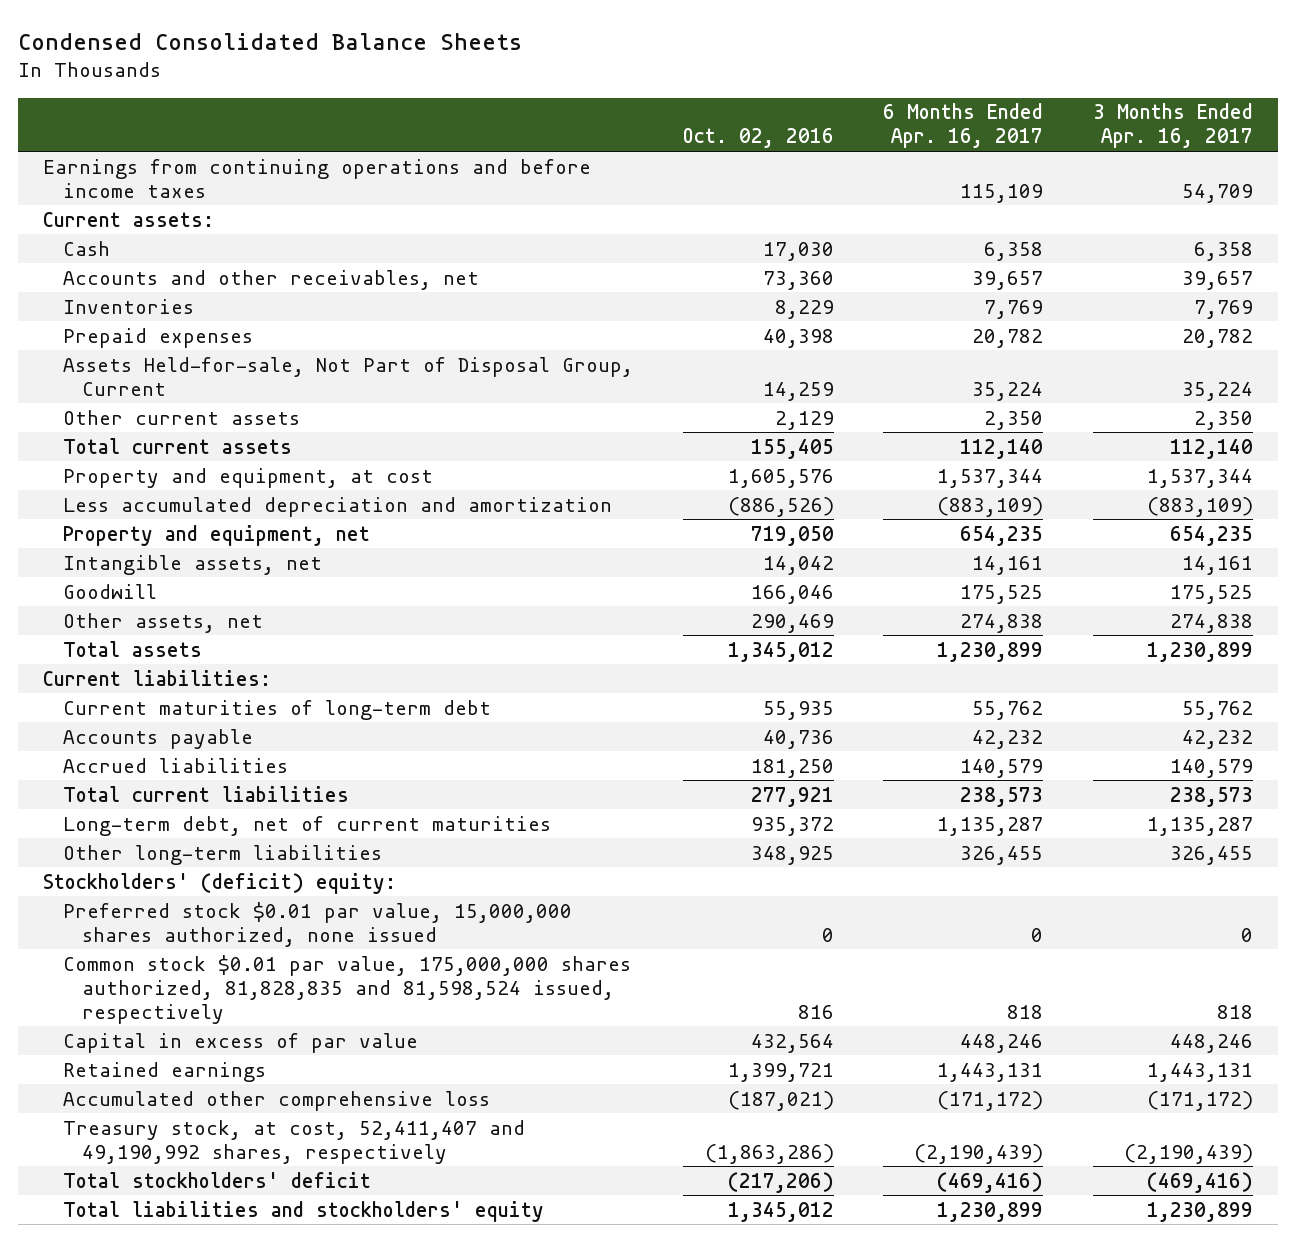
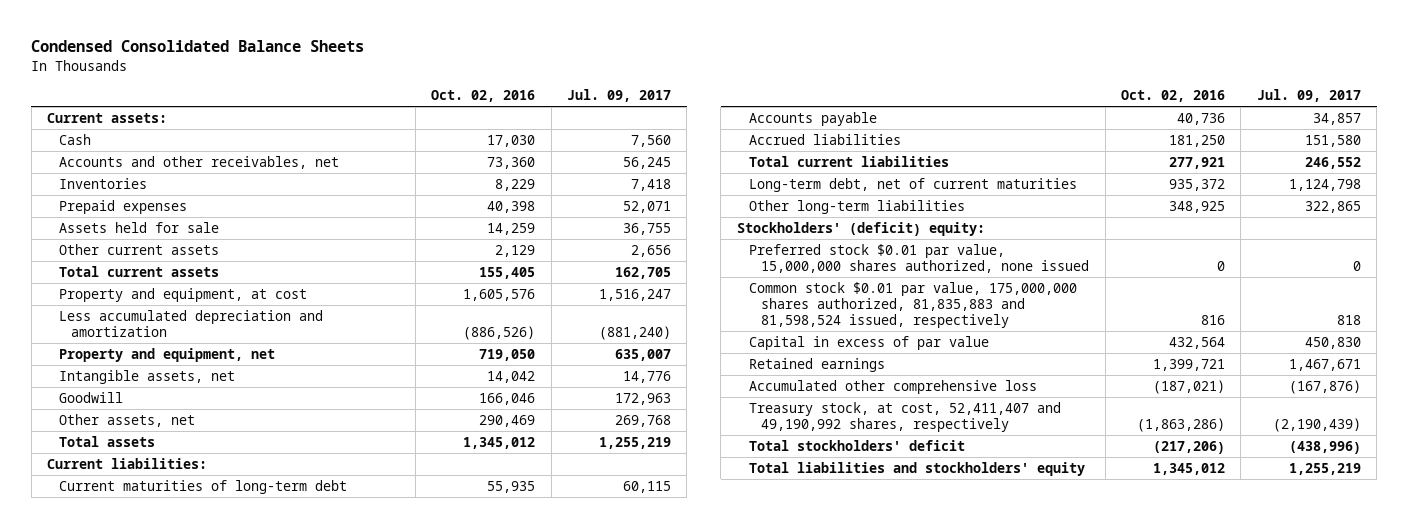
[883,103,1044,149] 6 Months Ended Apr. 16, 2017 -> none
[1093,103,1254,149] 3 Months Ended Apr. 16, 2017 -> none
none -> [566,89,671,103] Jul. 09, 2017
[43,158,592,198] Earnings from continuing operations and before income taxes -> none
[62,356,633,396] Assets Held-for-sale, Not Part of Disposal Group, Current -> [59,221,220,233] Assets held for sale
[62,954,631,1024] Common stock $0.01 par value, 175,000,000 shares authorized, 81,828,835 and 81,598,524 issued, respectively -> [748,281,1077,328] Common stock $0.01 par value, 175,000,000 shares authorized, 81,835,883 and 81,598,524 issued, respectively

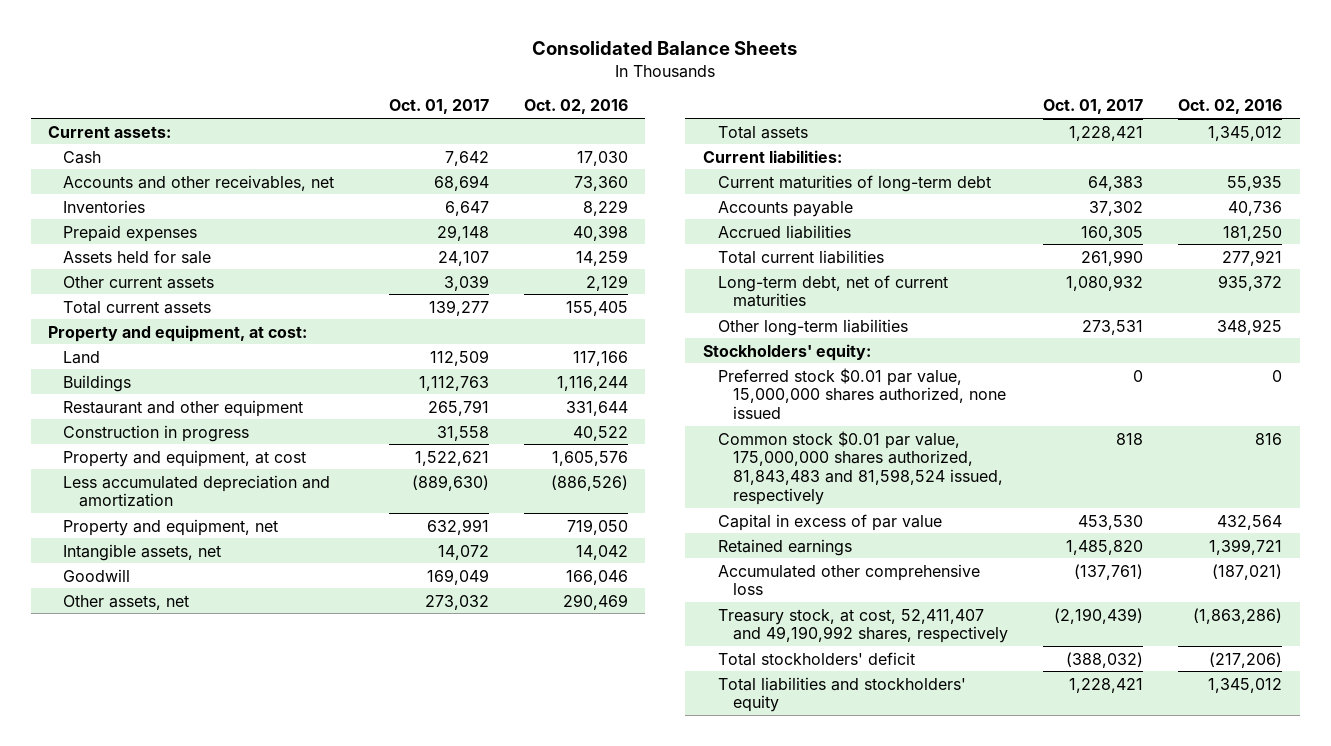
[31,40,365,53] Condensed Consolidated Balance Sheets -> [532,41,798,56] Consolidated Balance Sheets
[566,89,671,103] Jul. 09, 2017 -> none
none -> [388,99,489,115] Oct. 01, 2017
none -> [48,324,308,342] Property and equipment, at cost:
none -> [63,350,101,364] Land
none -> [63,374,132,392] Buildings
none -> [63,399,304,417] Restaurant and other equipment
none -> [63,424,250,442] Construction in progress
[736,221,985,236] Stockholders' (deficit) equity: -> [702,343,871,361] Stockholders' equity:
[748,281,1077,328] Common stock $0.01 par value, 175,000,000 shares authorized, 81,835,883 and 81,598,524 issued, respectively -> [718,430,1004,506] Common stock $0.01 par value, 175,000,000 shares authorized, 81,843,483 and 81,598,524 issued, respectively

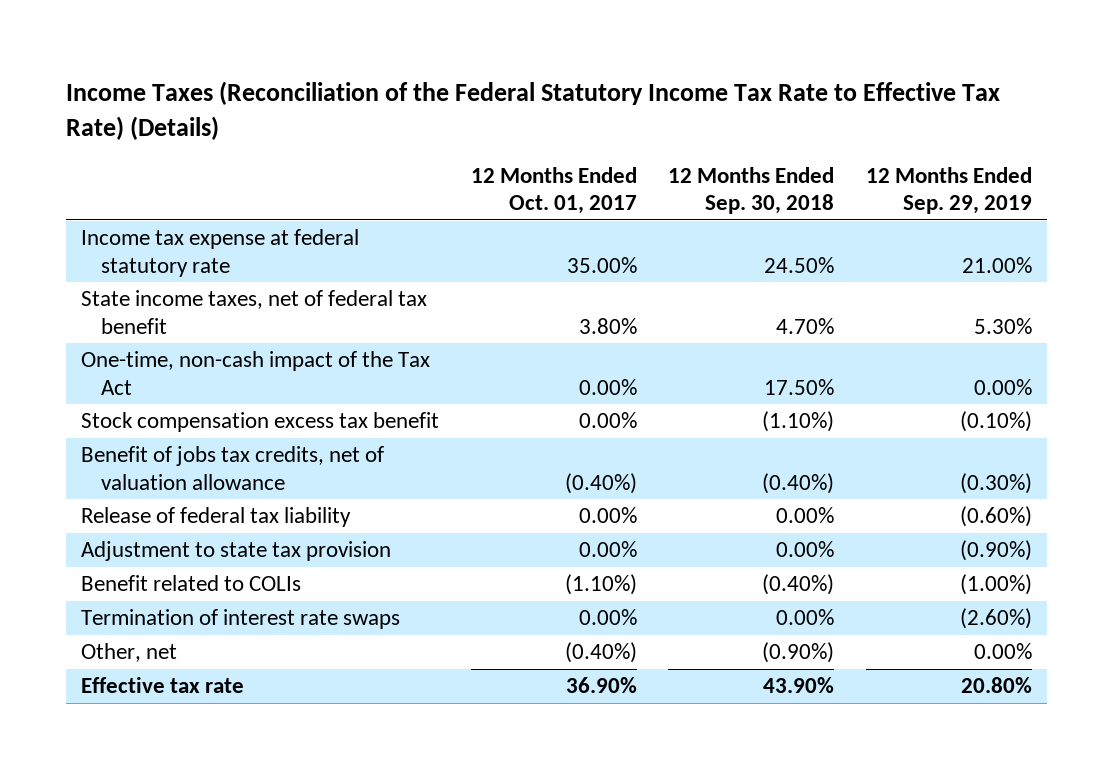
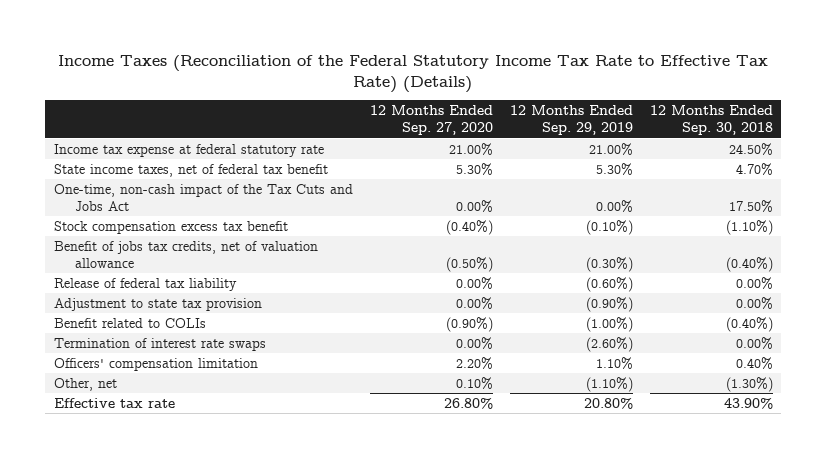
[470,166,637,215] 12 Months Ended Oct. 01, 2017 -> none
none -> [369,105,493,136] 12 Months Ended Sep. 27, 2020
[81,351,431,395] One-time, non-cash impact of the Tax Act -> [53,183,353,211] One-time, non-cash impact of the Tax Cuts and Jobs Act
none -> [53,357,258,371] Officers' compensation limitation
[762,642,835,664] (0.90%) -> [725,376,773,392] (1.30%)
[973,643,1032,660] 0.00% -> [585,376,633,392] (1.10%)

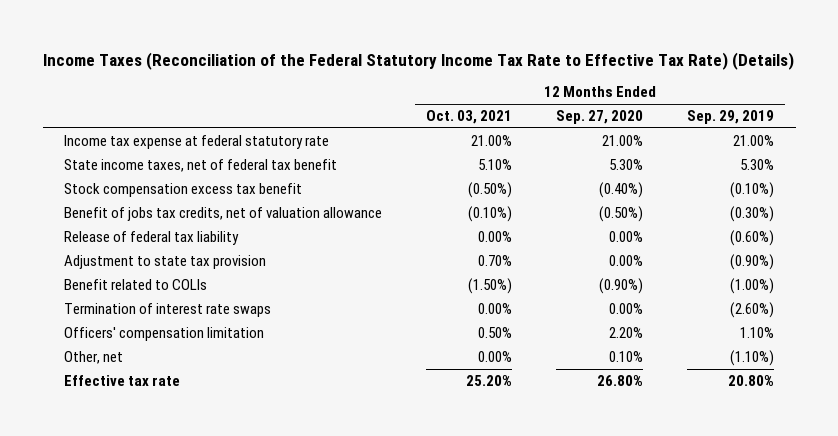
[649,105,773,136] 12 Months Ended Sep. 30, 2018 -> none
none -> [426,110,513,125] Oct. 03, 2021
[53,183,353,211] One-time, non-cash impact of the Tax Cuts and Jobs Act -> none

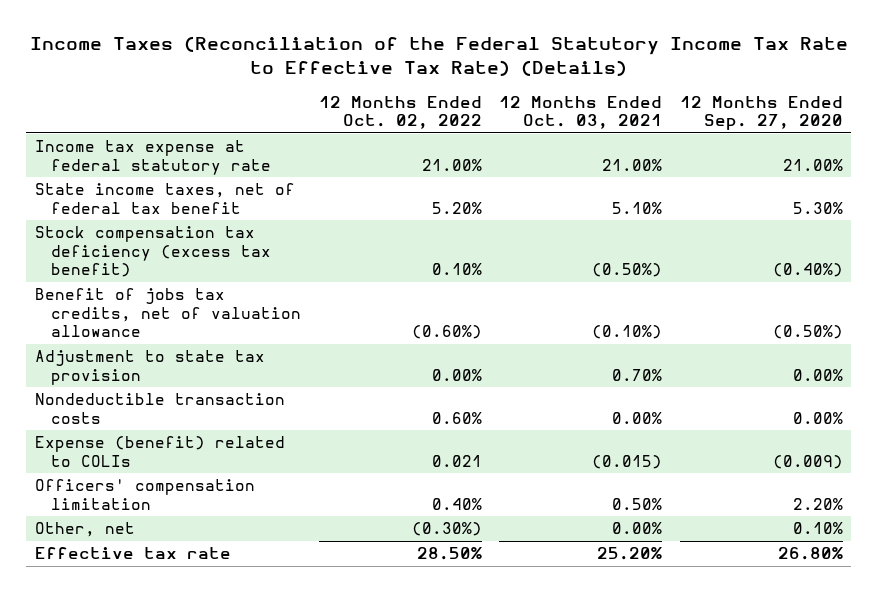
[686,110,774,125] Sep. 29, 2019 -> none
none -> [318,95,482,130] 12 Months Ended Oct. 02, 2022
[64,183,303,198] Stock compensation excess tax benefit -> [35,226,272,278] Stock compensation tax deficiency (excess tax benefit)
[64,231,240,246] Release of federal tax liability -> none
[64,303,272,318] Termination of interest rate swaps -> none
none -> [35,393,286,424] Nondeductible transaction costs
[64,279,208,291] Benefit related to COLIs -> [35,436,286,467] Expense (benefit) related to COLIs
[468,278,513,295] (1.50%) -> [592,454,663,469] (0.015)
[599,278,644,295] (0.90%) -> [772,454,843,469] (0.009)

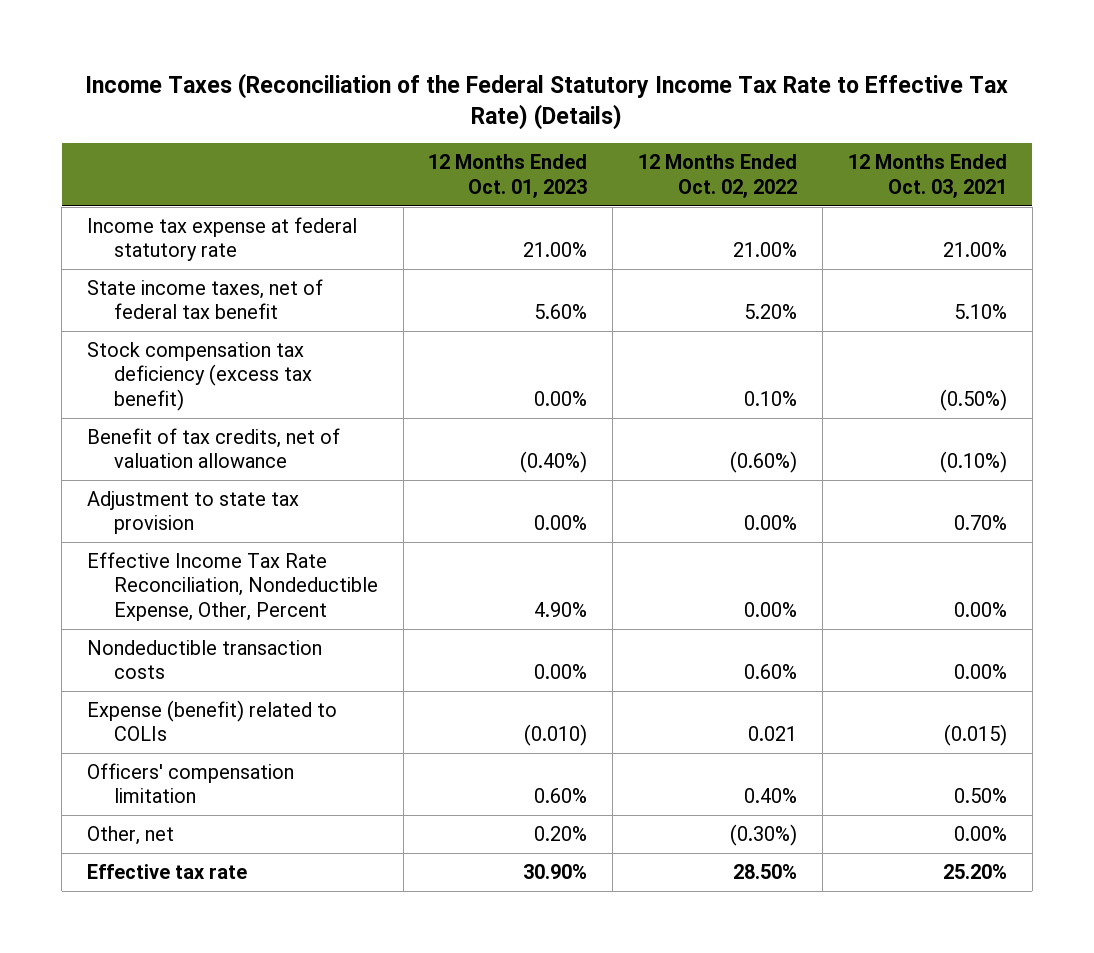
[679,95,843,131] 12 Months Ended Sep. 27, 2020 -> none
none -> [428,154,588,198] 12 Months Ended Oct. 01, 2023
[35,288,302,338] Benefit of jobs tax credits, net of valuation allowance -> [87,427,341,469] Benefit of tax credits, net of valuation allowance
none -> [87,551,378,621] Effective Income Tax Rate Reconciliation, Nondeductible Expense, Other, Percent

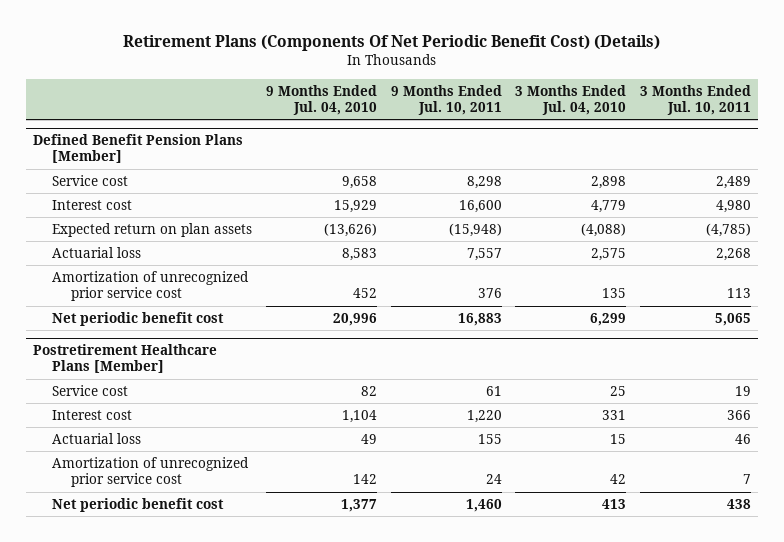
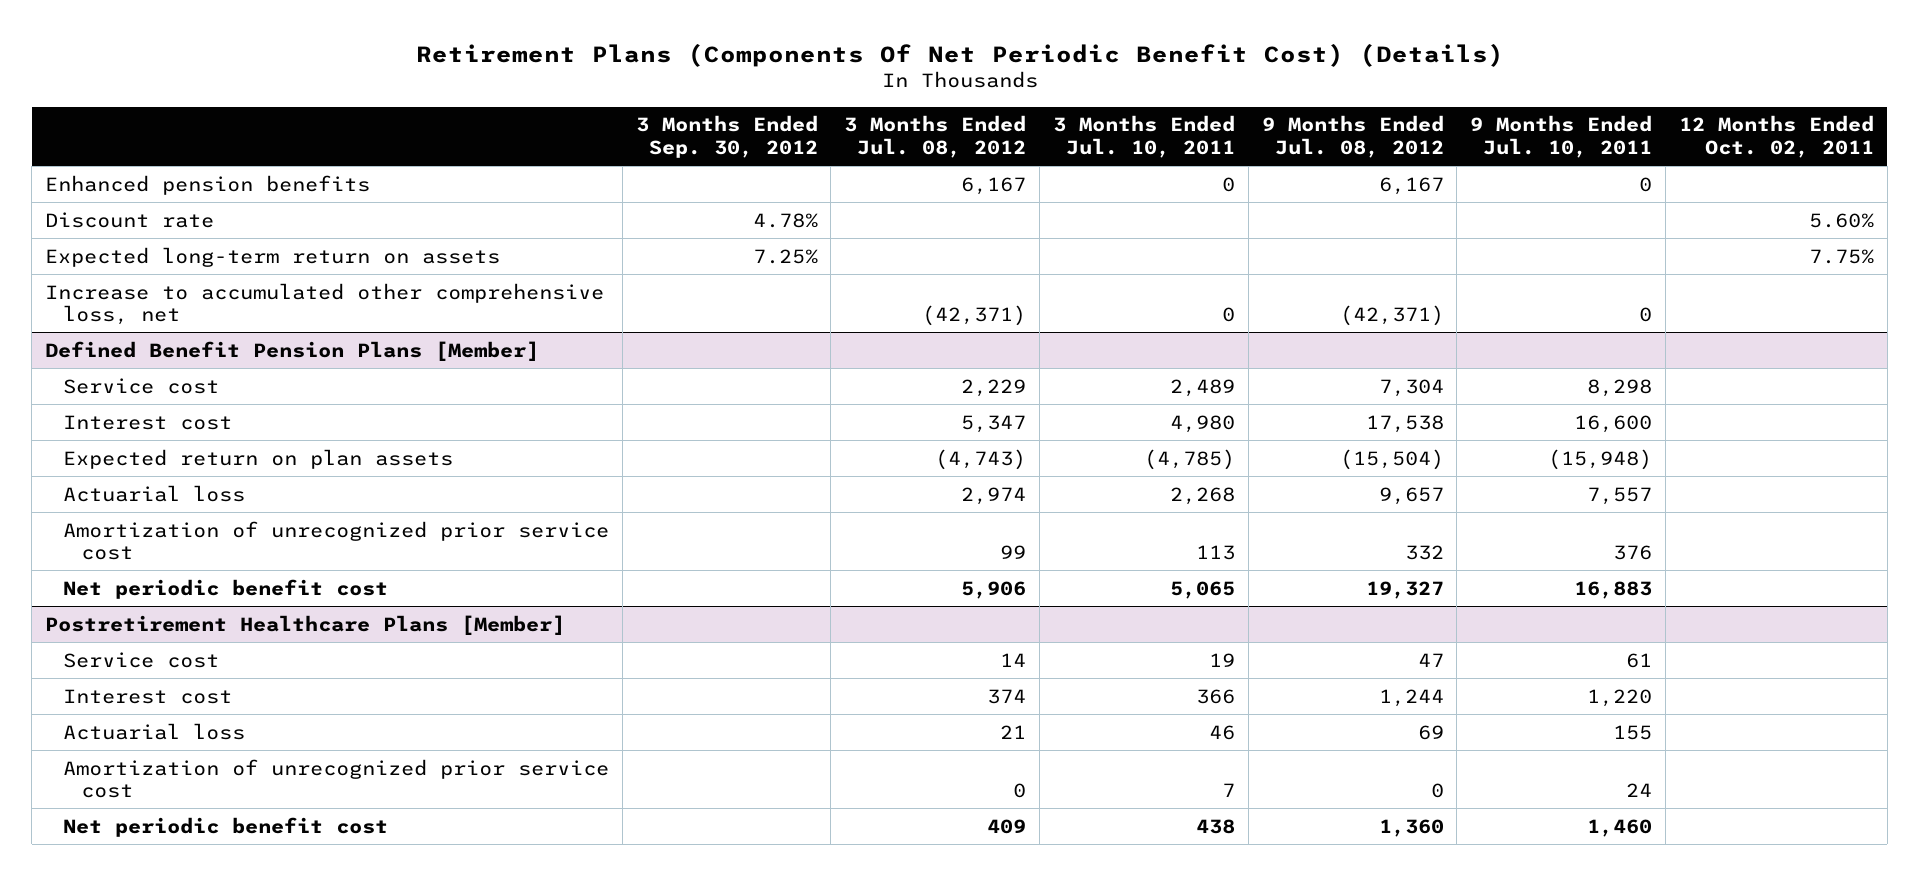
[265,84,377,116] 9 Months Ended Jul. 04, 2010 -> none
[515,84,627,116] 3 Months Ended Jul. 04, 2010 -> none
none -> [635,115,818,158] 3 Months Ended Sep. 30, 2012
none -> [844,115,1027,158] 3 Months Ended Jul. 08, 2012
none -> [1261,115,1444,158] 9 Months Ended Jul. 08, 2012
none -> [1678,115,1874,158] 12 Months Ended Oct. 02, 2011
none -> [45,174,371,195] Enhanced pension benefits
none -> [45,211,215,228] Discount rate
none -> [45,246,501,267] Expected long-term return on assets
none -> [45,282,605,326] Increase to accumulated other comprehensive loss, net

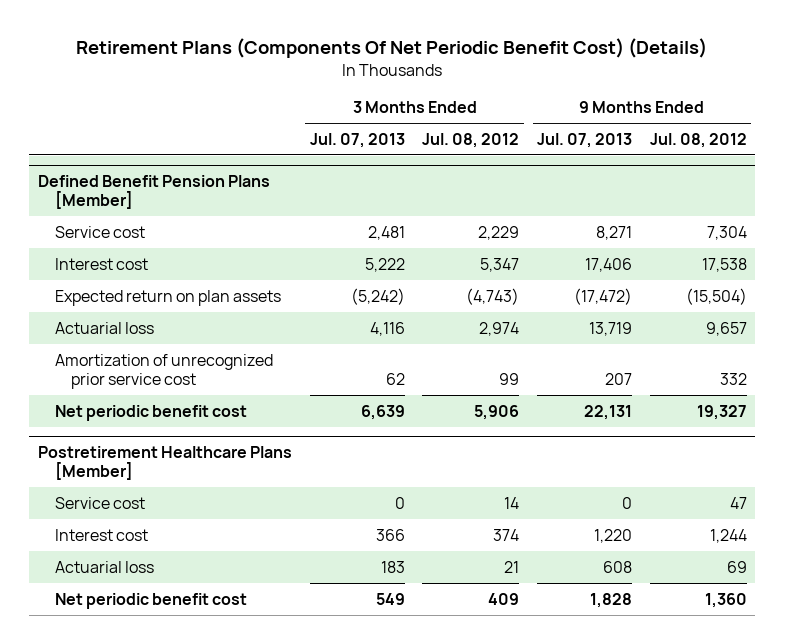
[635,115,818,158] 3 Months Ended Sep. 30, 2012 -> none
[1052,115,1235,158] 3 Months Ended Jul. 10, 2011 -> none
[1470,115,1653,158] 9 Months Ended Jul. 10, 2011 -> none
[1678,115,1874,158] 12 Months Ended Oct. 02, 2011 -> none
none -> [309,132,405,148] Jul. 07, 2013
none -> [536,132,632,148] Jul. 07, 2013
[45,174,371,195] Enhanced pension benefits -> none
[45,211,215,228] Discount rate -> none
[45,246,501,267] Expected long-term return on assets -> none
[45,282,605,326] Increase to accumulated other comprehensive loss, net -> none
[62,758,609,799] Amortization of unrecognized prior service cost -> none

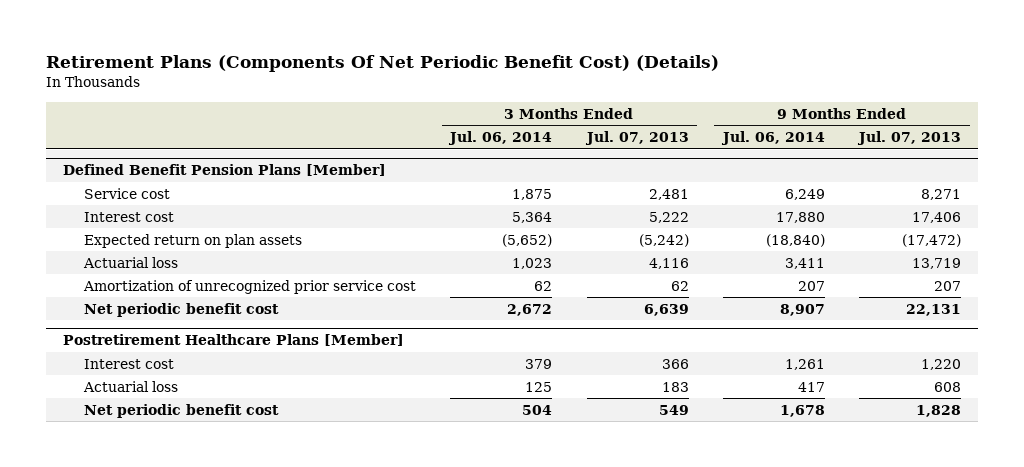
[422,132,520,148] Jul. 08, 2012 -> none
[649,132,747,148] Jul. 08, 2012 -> none
none -> [448,130,553,145] Jul. 06, 2014
none -> [720,130,825,145] Jul. 06, 2014
[54,496,145,509] Service cost -> none

